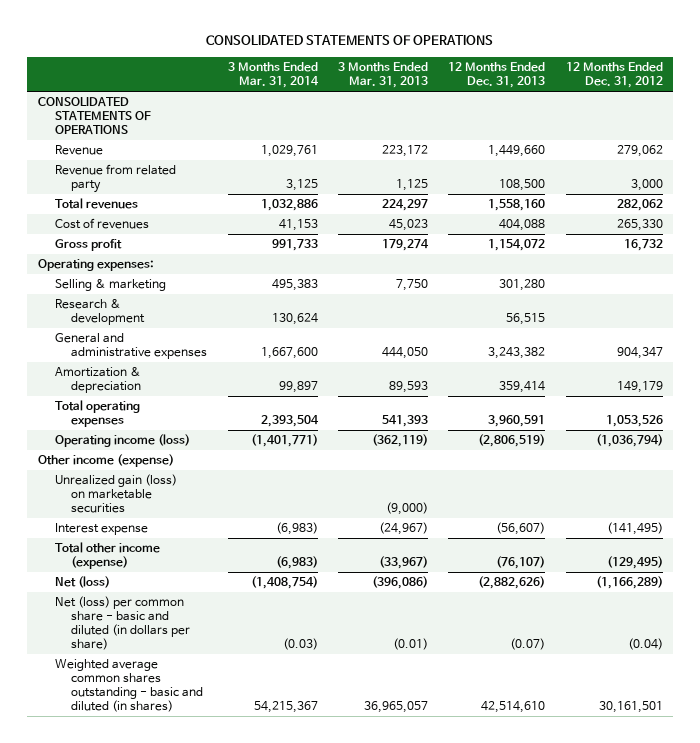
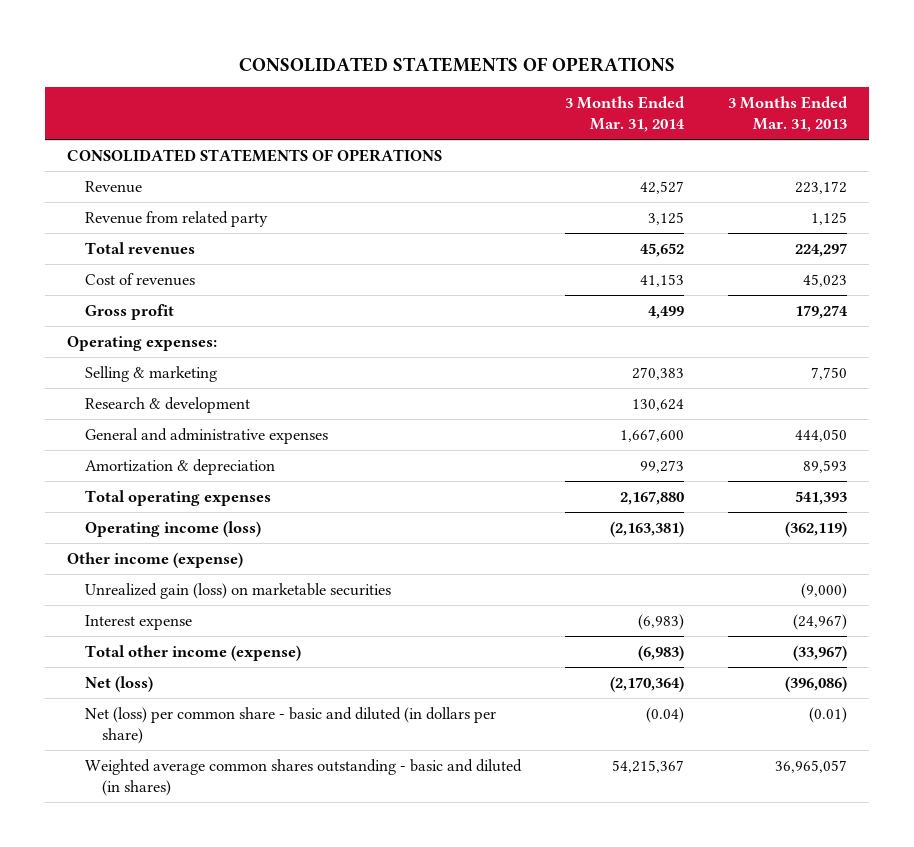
[448,62,546,89] 12 Months Ended Dec. 31, 2013 -> none
[565,62,663,89] 12 Months Ended Dec. 31, 2012 -> none
[260,145,318,158] 1,029,761 -> [639,180,684,194] 42,527
[260,199,318,212] 1,032,886 -> [639,242,684,257] 45,652
[271,239,318,252] 991,733 -> [647,305,684,319] 4,499
[271,279,318,292] 495,383 -> [631,366,684,380] 270,383
[278,381,318,394] 99,897 -> [639,459,684,473] 99,273
[260,415,319,428] 2,393,504 -> [619,490,684,505] 2,167,880
[250,434,318,448] (1,401,771) -> [609,520,684,537] (2,163,381)
[250,576,318,590] (1,408,754) -> [609,675,684,692] (2,170,364)
[282,638,318,651] (0.03) -> [645,706,684,723] (0.04)

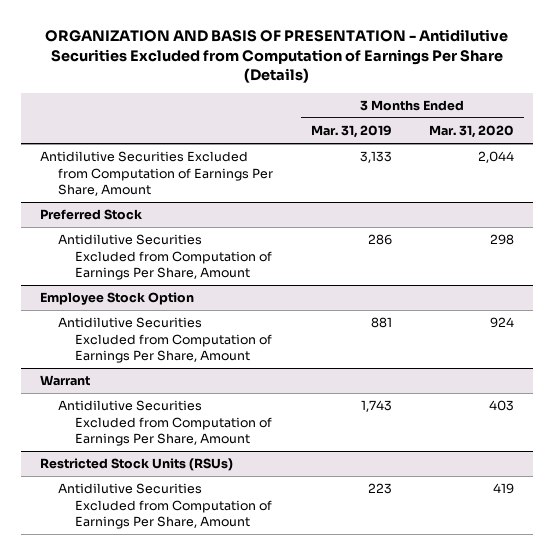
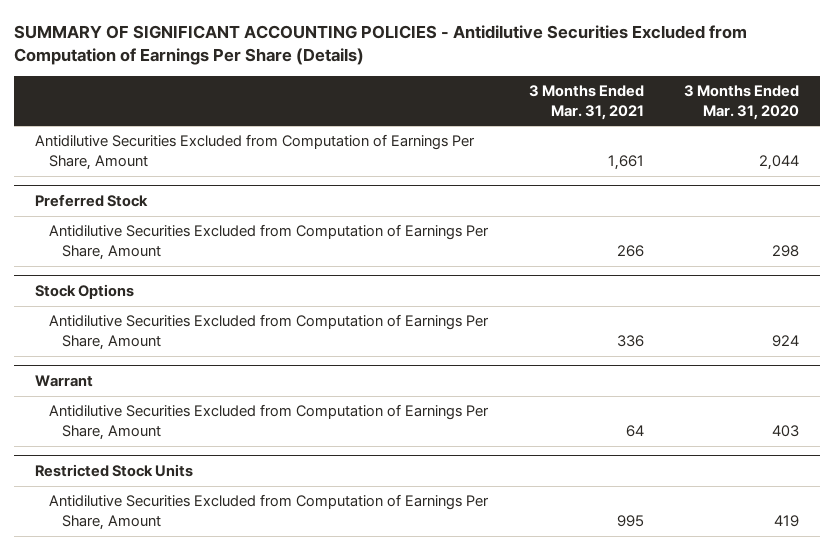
[45,28,509,84] ORGANIZATION AND BASIS OF PRESENTATION - Antidilutive Securities Excluded from Computation of Earnings Per Share (Details) -> [14,24,748,65] SUMMARY OF SIGNIFICANT ACCOUNTING POLICIES - Antidilutive Securities Excluded from Computation of Earnings Per Share (Details)
[310,125,392,139] Mar. 31, 2019 -> none
none -> [528,85,644,120] 3 Months Ended Mar. 31, 2021
[40,292,195,306] Employee Stock Option -> [34,284,134,300] Stock Options
[40,458,234,472] Restricted Stock Units (RSUs) -> [34,464,193,478] Restricted Stock Units

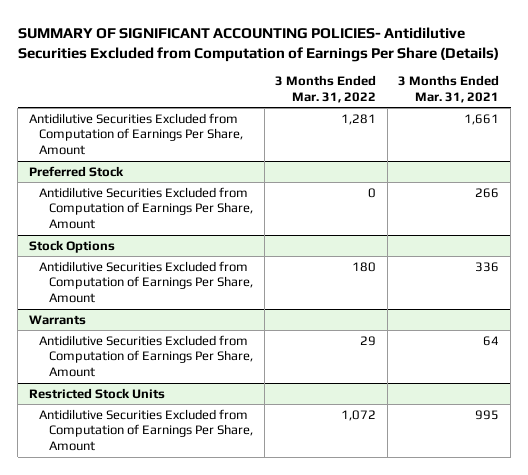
[14,24,748,65] SUMMARY OF SIGNIFICANT ACCOUNTING POLICIES - Antidilutive Securities Excluded from Computation of Earnings Per Share (Details) -> [17,26,499,62] SUMMARY OF SIGNIFICANT ACCOUNTING POLICIES- Antidilutive Securities Excluded from Computation of Earnings Per Share (Details)
[684,85,800,120] 3 Months Ended Mar. 31, 2020 -> none
none -> [275,75,377,104] 3 Months Ended Mar. 31, 2022
[34,375,93,388] Warrant -> [28,314,86,325] Warrants

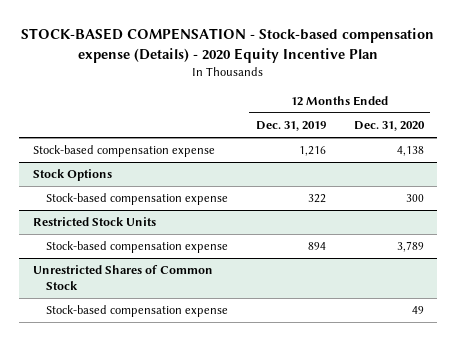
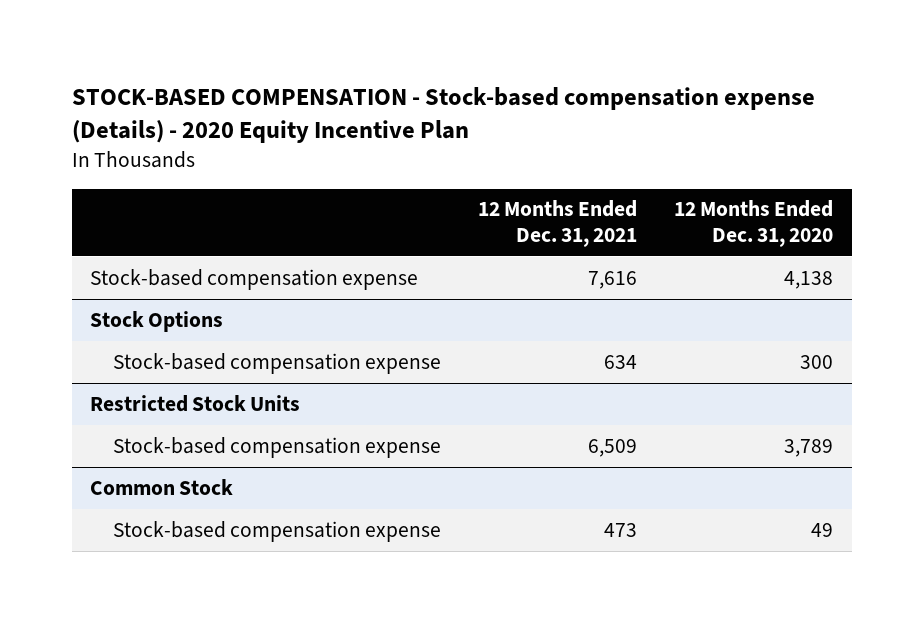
[255,121,326,132] Dec. 31, 2019 -> none
none -> [477,200,637,247] 12 Months Ended Dec. 31, 2021
[32,265,213,290] Unrestricted Shares of Common Stock -> [90,478,234,495] Common Stock

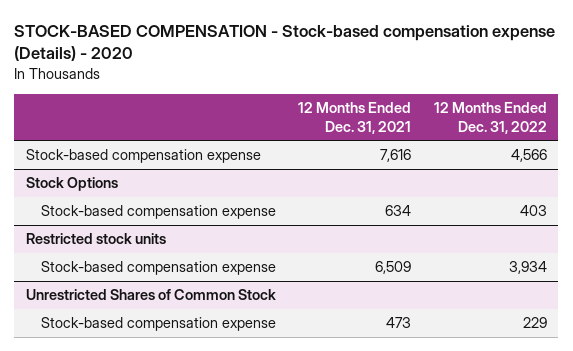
[71,86,815,144] STOCK-BASED COMPENSATION - Stock-based compensation expense (Details) - 2020 Equity Incentive Plan -> [14,24,556,62] STOCK-BASED COMPENSATION - Stock-based compensation expense (Details) - 2020
[674,200,834,247] 12 Months Ended Dec. 31, 2020 -> none
none -> [434,101,548,134] 12 Months Ended Dec. 31, 2022
[90,394,301,412] Restricted Stock Units -> [25,233,166,245] Restricted stock units
[90,478,234,495] Common Stock -> [25,289,276,301] Unrestricted Shares of Common Stock

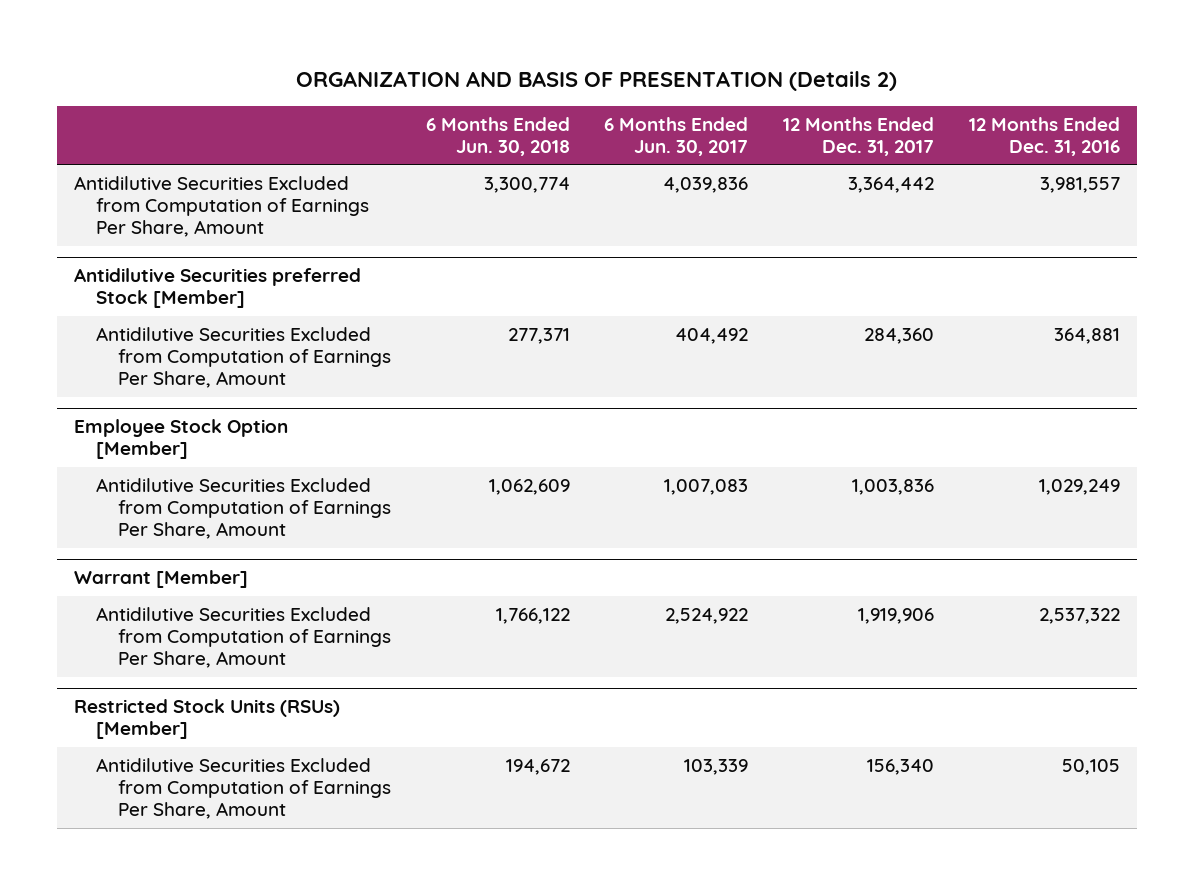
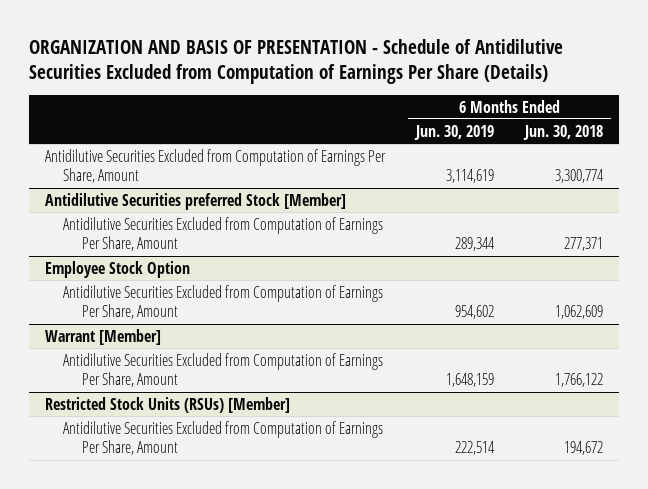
[296,70,898,91] ORGANIZATION AND BASIS OF PRESENTATION (Details 2) -> [28,38,563,84] ORGANIZATION AND BASIS OF PRESENTATION - Schedule of Antidilutive Securities Excluded from Computation of Earnings Per Share (Details)
[604,116,749,156] 6 Months Ended Jun. 30, 2017 -> none
[783,116,935,156] 12 Months Ended Dec. 31, 2017 -> none
[968,116,1120,156] 12 Months Ended Dec. 31, 2016 -> none
none -> [413,124,494,140] Jun. 30, 2019
[74,419,289,460] Employee Stock Option [Member] -> [44,260,190,278] Employee Stock Option

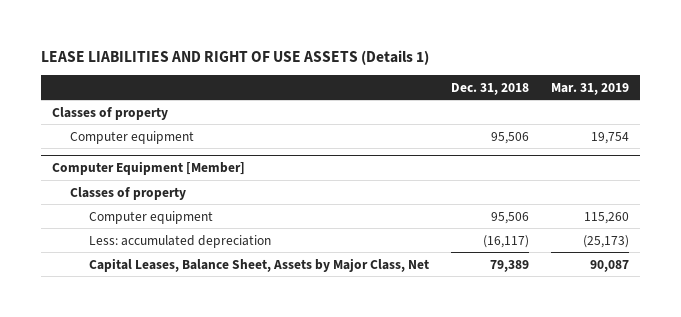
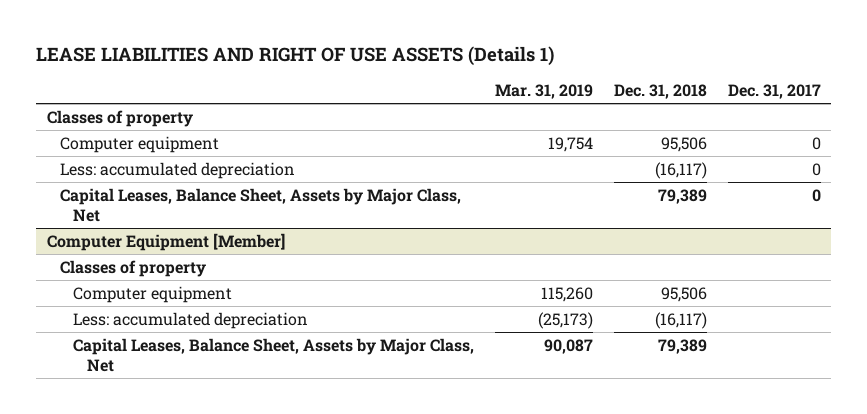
none -> [727,84,821,100] Dec. 31, 2017
none -> [60,161,296,179] Less: accumulated depreciation
none -> [60,187,462,223] Capital Leases, Balance Sheet, Assets by Major Class, Net

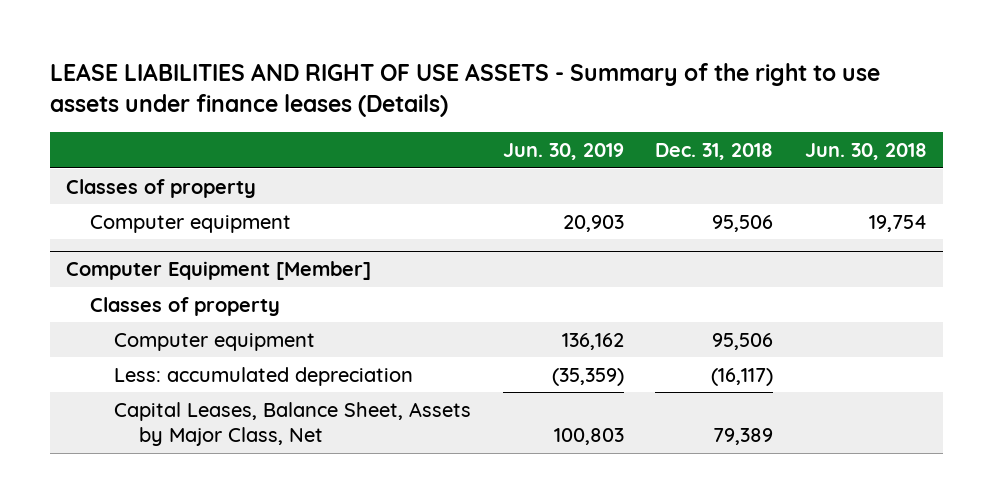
[36,46,555,67] LEASE LIABILITIES AND RIGHT OF USE ASSETS (Details 1) -> [49,62,880,118] LEASE LIABILITIES AND RIGHT OF USE ASSETS - Summary of the right to use assets under finance leases (Details)
[495,84,594,100] Mar. 31, 2019 -> none
[727,84,821,100] Dec. 31, 2017 -> none
none -> [502,143,624,161] Jun. 30, 2019
none -> [805,143,928,161] Jun. 30, 2018
[60,161,296,179] Less: accumulated depreciation -> none
[60,187,462,223] Capital Leases, Balance Sheet, Assets by Major Class, Net -> none

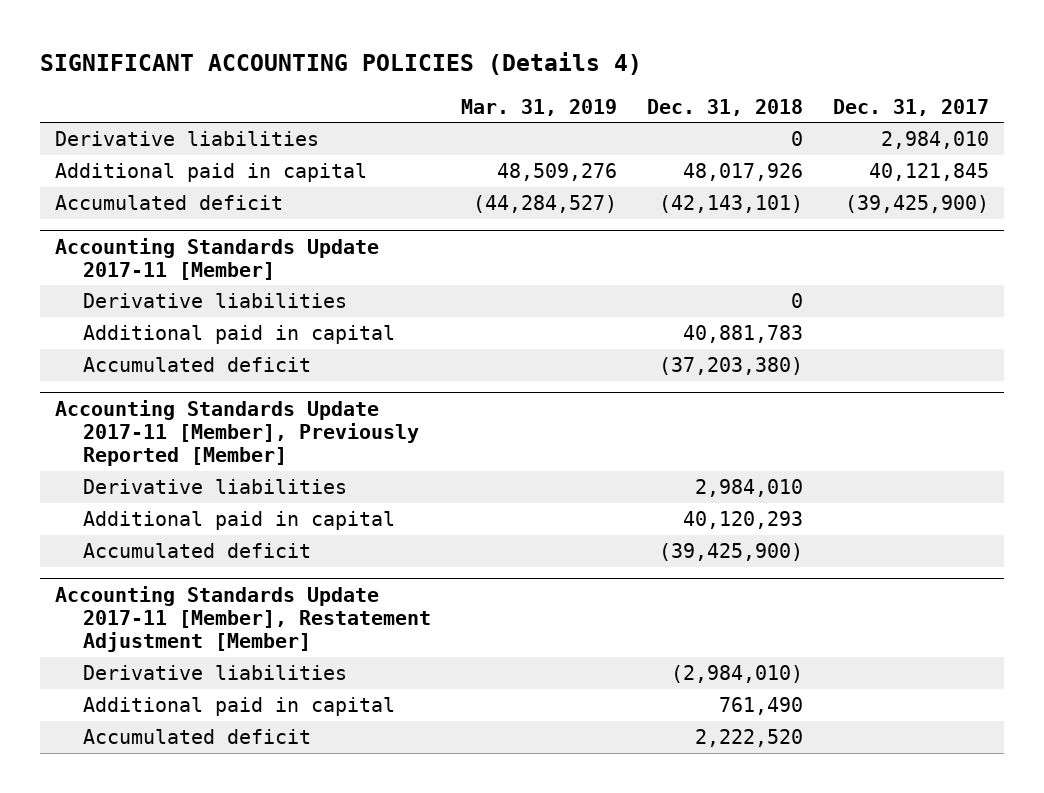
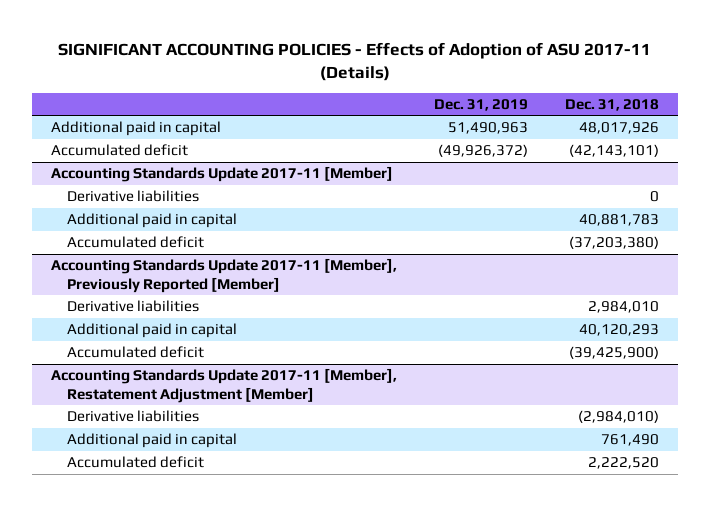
[40,52,643,76] SIGNIFICANT ACCOUNTING POLICIES (Details 4) -> [57,41,651,81] SIGNIFICANT ACCOUNTING POLICIES - Effects of Adoption of ASU 2017-11 (Details)
[461,98,618,116] Mar. 31, 2019 -> none
[832,98,989,116] Dec. 31, 2017 -> none
none -> [433,98,528,111] Dec. 31, 2019
[55,131,320,147] Derivative liabilities -> none

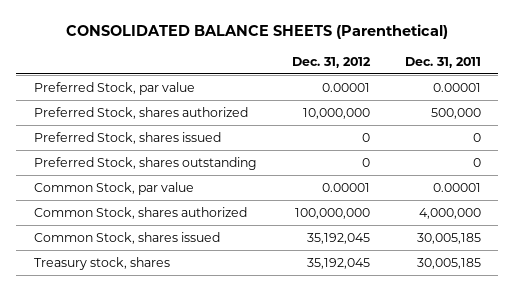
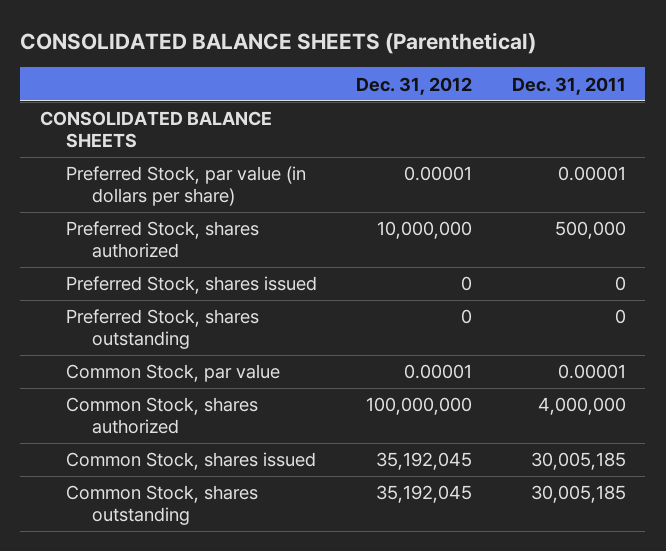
none -> [39,111,272,149] CONSOLIDATED BALANCE SHEETS
[33,81,195,95] Preferred Stock, par value -> [66,166,307,207] Preferred Stock, par value (in dollars per share)
[33,256,170,270] Treasury stock, shares -> [66,485,259,526] Common Stock, shares outstanding

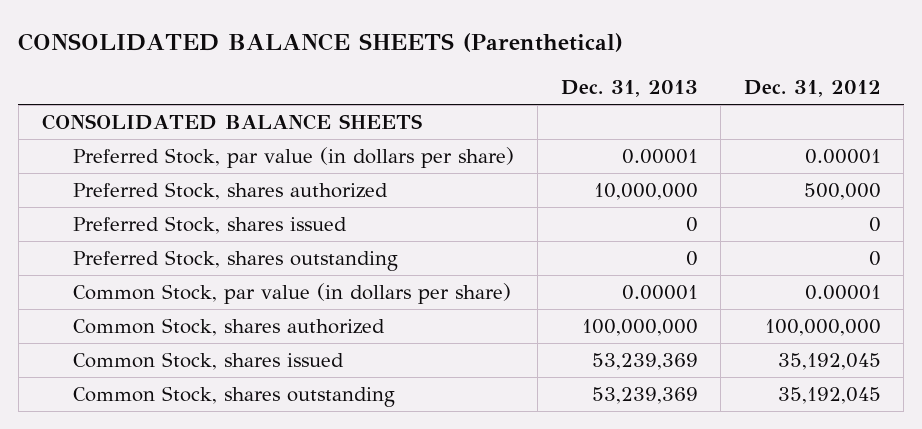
[511,76,626,95] Dec. 31, 2011 -> none
none -> [560,80,698,98] Dec. 31, 2013
[377,221,473,240] 10,000,000 -> [803,182,881,200] 500,000
[66,364,281,383] Common Stock, par value -> [73,282,512,304] Common Stock, par value (in dollars per share)

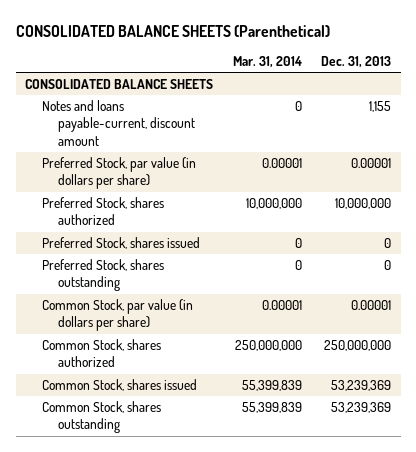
[743,80,881,98] Dec. 31, 2012 -> none
none -> [232,56,302,69] Mar. 31, 2014
none -> [41,99,196,146] Notes and loans payable-current, discount amount
[581,318,698,336] 100,000,000 -> [323,339,391,351] 250,000,000

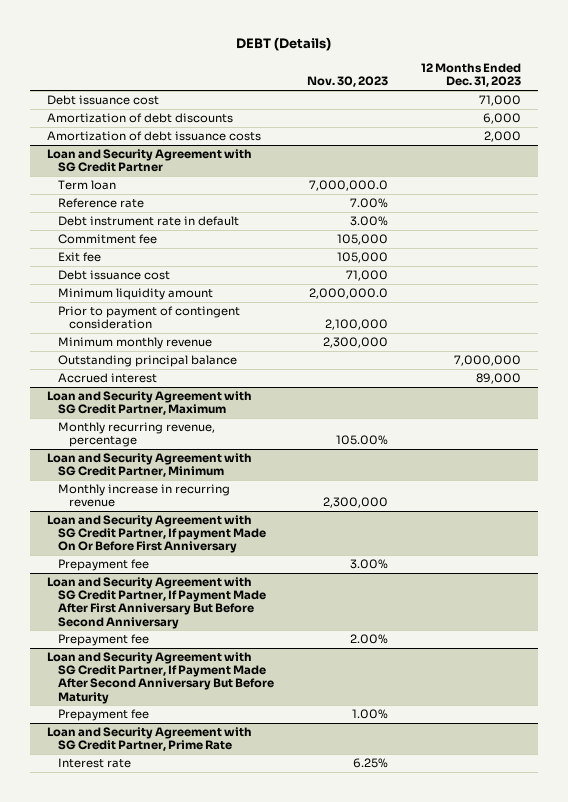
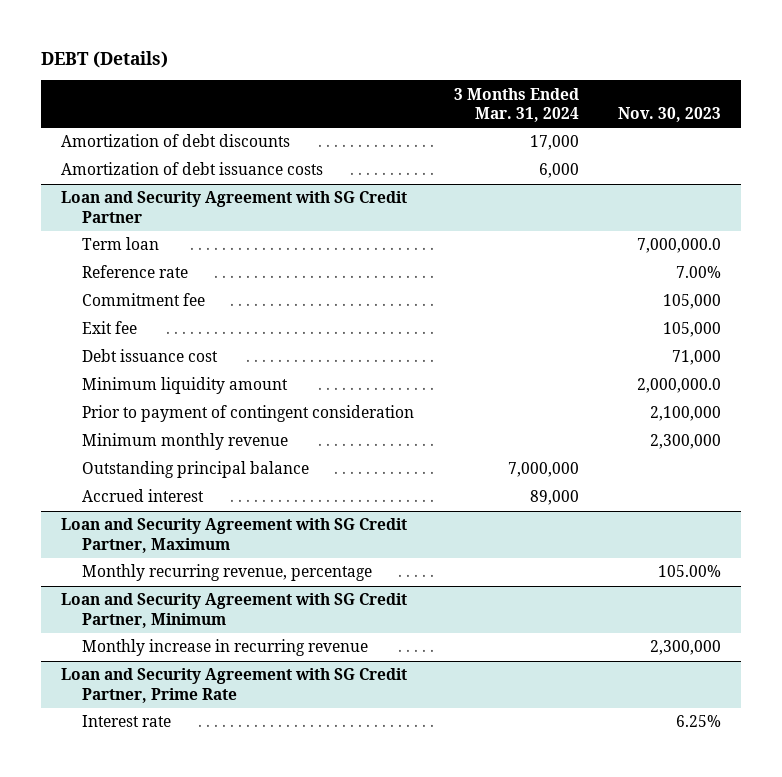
[421,63,522,88] 12 Months Ended Dec. 31, 2023 -> none
none -> [453,87,579,123] 3 Months Ended Mar. 31, 2024
[46,94,159,105] Debt issuance cost -> none
[57,215,239,226] Debt instrument rate in default -> none
[46,514,266,554] Loan and Security Agreement with SG Credit Partner, If payment Made On Or Before First Anniversary -> none
[57,558,149,571] Prepayment fee -> none
[46,576,266,629] Loan and Security Agreement with SG Credit Partner, If Payment Made After First Anniversary But Before Second Anniversary -> none
[57,633,149,646] Prepayment fee -> none
[46,651,274,704] Loan and Security Agreement with SG Credit Partner, If Payment Made After Second Anniversary But Before Maturity -> none
[57,708,149,721] Prepayment fee -> none

